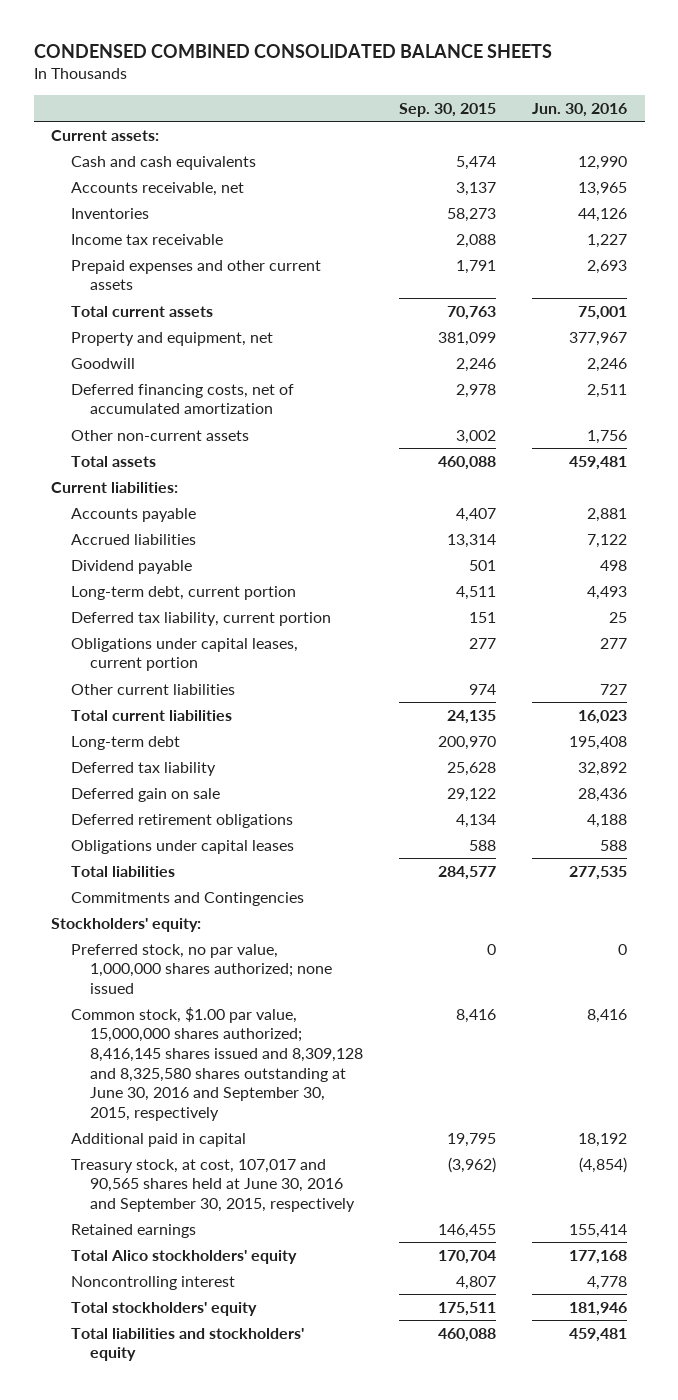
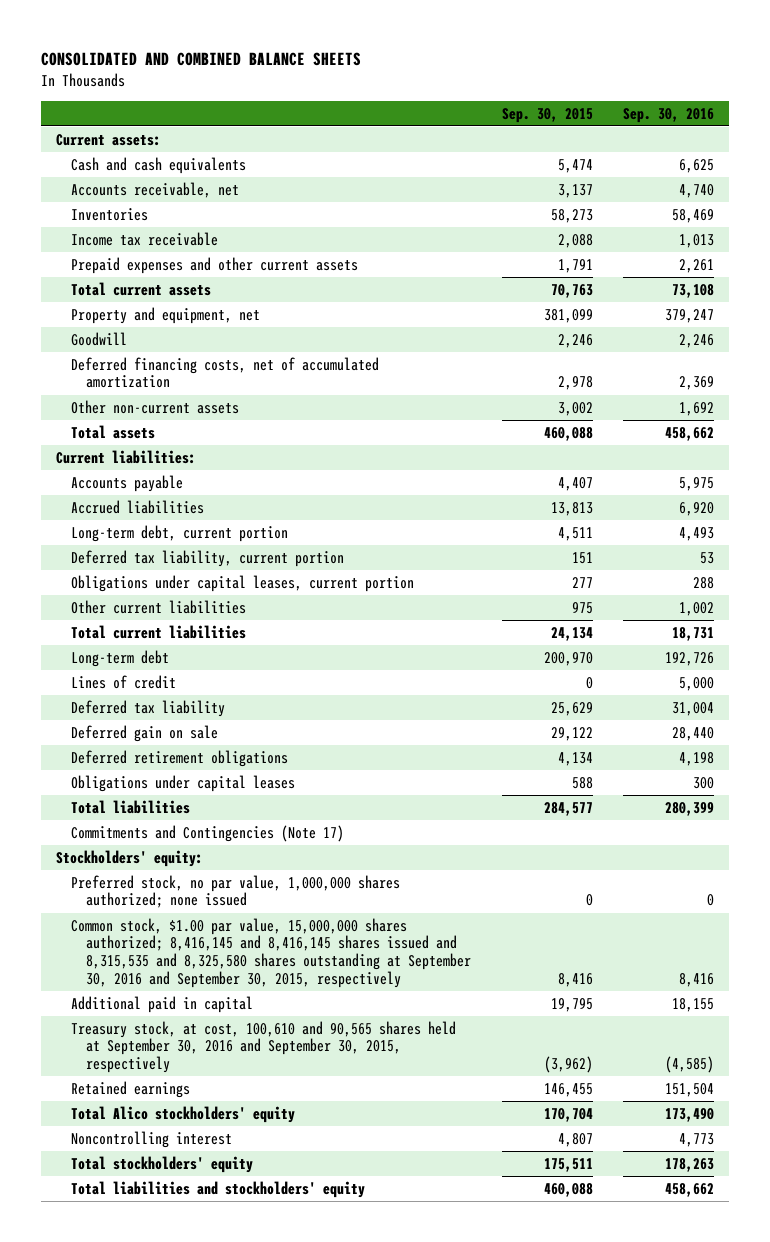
[33,44,552,59] CONDENSED COMBINED CONSOLIDATED BALANCE SHEETS -> [41,51,362,66] CONSOLIDATED AND COMBINED BALANCE SHEETS
[531,102,627,117] Jun. 30, 2016 -> none
none -> [622,107,714,123] Sep. 30, 2016
[70,559,192,574] Dividend payable -> none
[446,533,496,548] 13,314 -> [550,501,593,516] 13,813
[468,683,496,695] 974 -> [571,601,593,614] 975
[446,709,496,724] 24,135 -> [550,626,593,641] 24,134
none -> [71,674,177,689] Lines of credit
[446,761,496,776] 25,628 -> [550,701,593,716] 25,629
[70,891,304,906] Commitments and Contingencies -> [71,824,345,842] Commitments and Contingencies (Note 17)
[70,1006,364,1122] Common stock, $1.00 par value, 15,000,000 shares authorized; 8,416,145 shares issued and 8,309,128 and 8,325,580 shares outstanding at June 30, 2016 and September 30, 2015, respectively -> [71,917,472,988] Common stock, $1.00 par value, 15,000,000 shares authorized; 8,416,145 and 8,416,145 shares issued and 8,315,535 and 8,325,580 shares outstanding at September 30, 2016 and September 30, 2015, respectively
[70,1158,356,1213] Treasury stock, at cost, 107,017 and 90,565 shares held at June 30, 2016 and September 30, 2015, respectively -> [71,1020,457,1074] Treasury stock, at cost, 100,610 and 90,565 shares held at September 30, 2016 and September 30, 2015, respectively

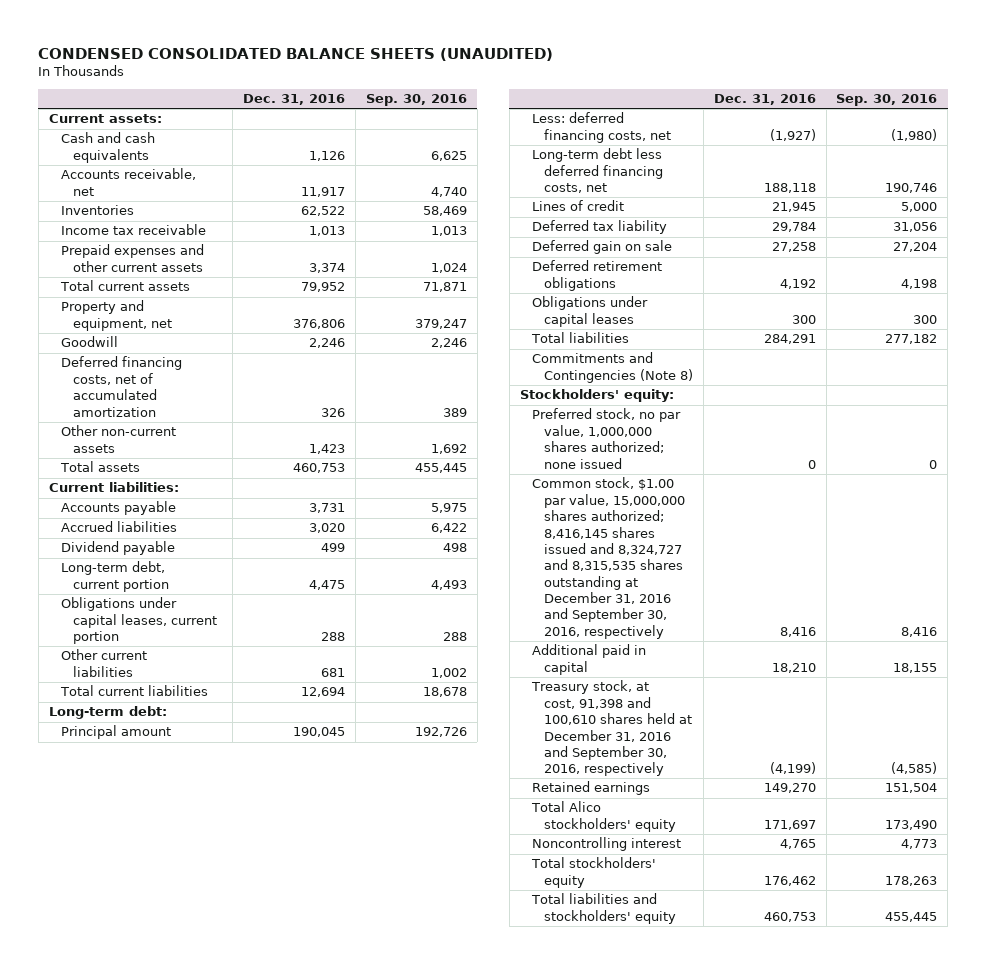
[41,51,362,66] CONSOLIDATED AND COMBINED BALANCE SHEETS -> [38,47,554,61] CONDENSED CONSOLIDATED BALANCE SHEETS (UNAUDITED)
[501,107,593,123] Sep. 30, 2015 -> none
none -> [242,94,345,106] Dec. 31, 2016
[678,258,714,273] 2,261 -> [430,262,467,273] 1,024
[671,283,714,298] 73,108 -> [422,282,467,293] 71,871
[678,376,714,391] 2,369 -> [442,407,467,417] 389
[664,426,714,441] 458,662 -> [414,463,467,474] 455,445
[678,501,714,516] 6,920 -> [430,523,467,534] 6,422
none -> [60,541,175,556] Dividend payable
[71,549,345,567] Deferred tax liability, current portion -> none
[671,626,714,641] 18,731 -> [422,687,467,698] 18,678
none -> [48,706,167,720] Long-term debt:
[71,649,170,667] Long-term debt -> [60,725,171,740] Principal amount
none -> [531,112,671,143] Less: deferred financing costs, net
none -> [531,148,663,194] Long-term debt less deferred financing costs, net
[671,701,714,716] 31,004 -> [893,222,938,233] 31,056
[671,726,714,741] 28,440 -> [893,242,938,253] 27,204
[664,801,714,816] 280,399 -> [885,334,938,345] 277,182
[71,824,345,842] Commitments and Contingencies (Note 17) -> [531,352,693,383] Commitments and Contingencies (Note 8)
[71,917,472,988] Common stock, $1.00 par value, 15,000,000 shares authorized; 8,416,145 and 8,416,145 shares issued and 8,315,535 and 8,325,580 shares outstanding at September 30, 2016 and September 30, 2015, respectively -> [531,477,685,639] Common stock, $1.00 par value, 15,000,000 shares authorized; 8,416,145 shares issued and 8,324,727 and 8,315,535 shares outstanding at December 31, 2016 and September 30, 2016, respectively
[71,1020,457,1074] Treasury stock, at cost, 100,610 and 90,565 shares held at September 30, 2016 and September 30, 2015, respectively -> [530,680,692,777] Treasury stock, at cost, 91,398 and 100,610 shares held at December 31, 2016 and September 30, 2016, respectively
[664,1182,714,1197] 458,662 -> [885,911,938,922] 455,445

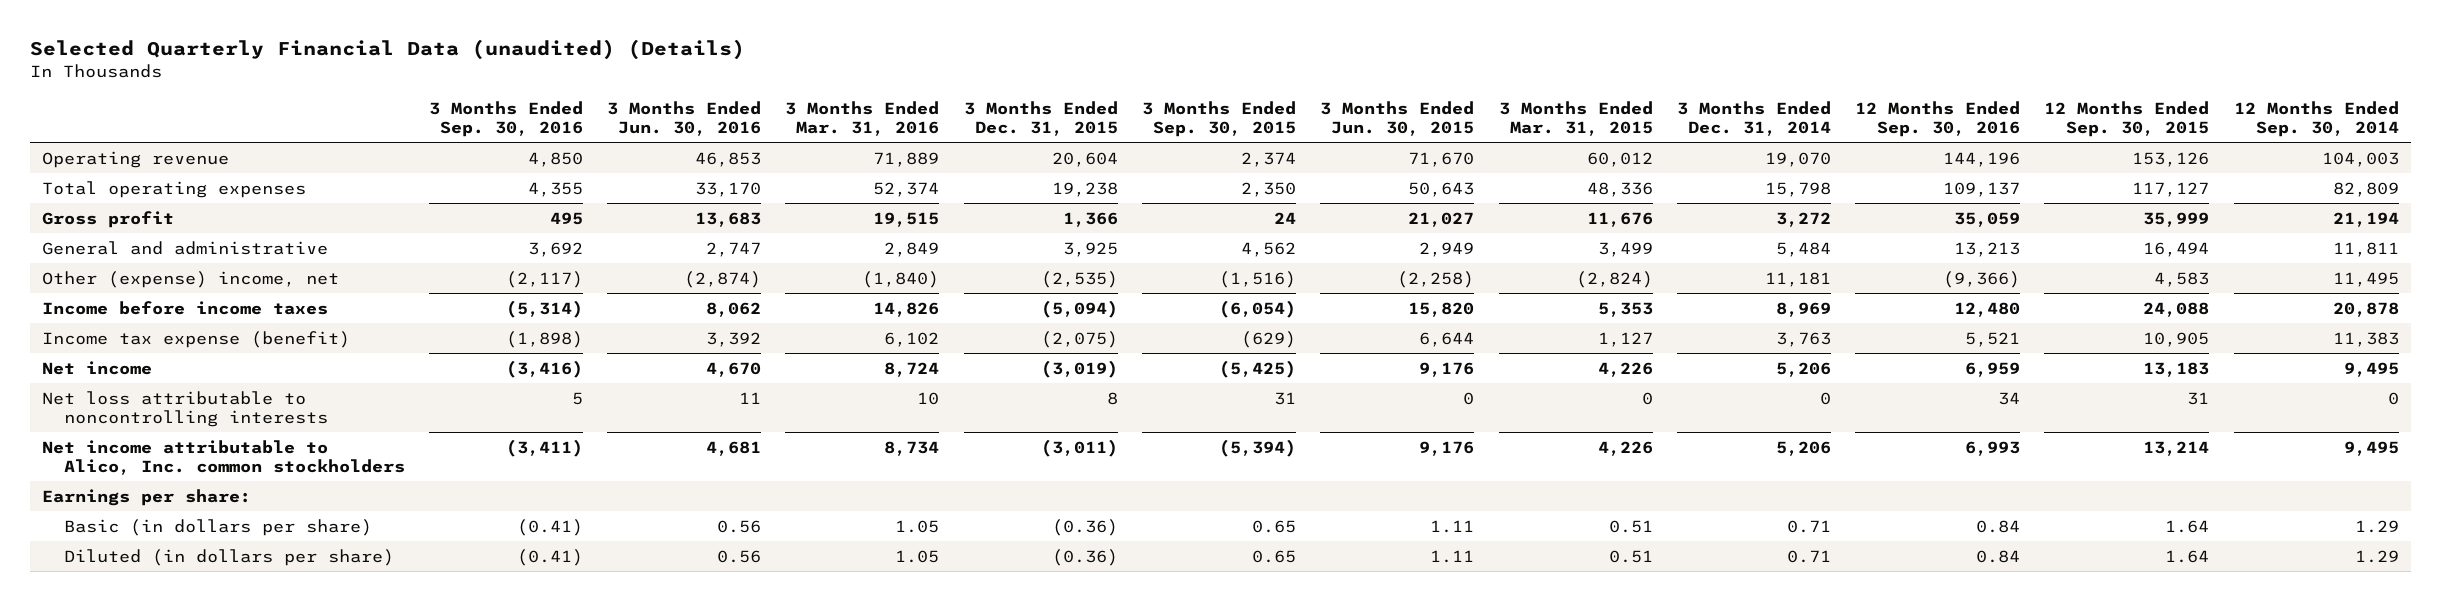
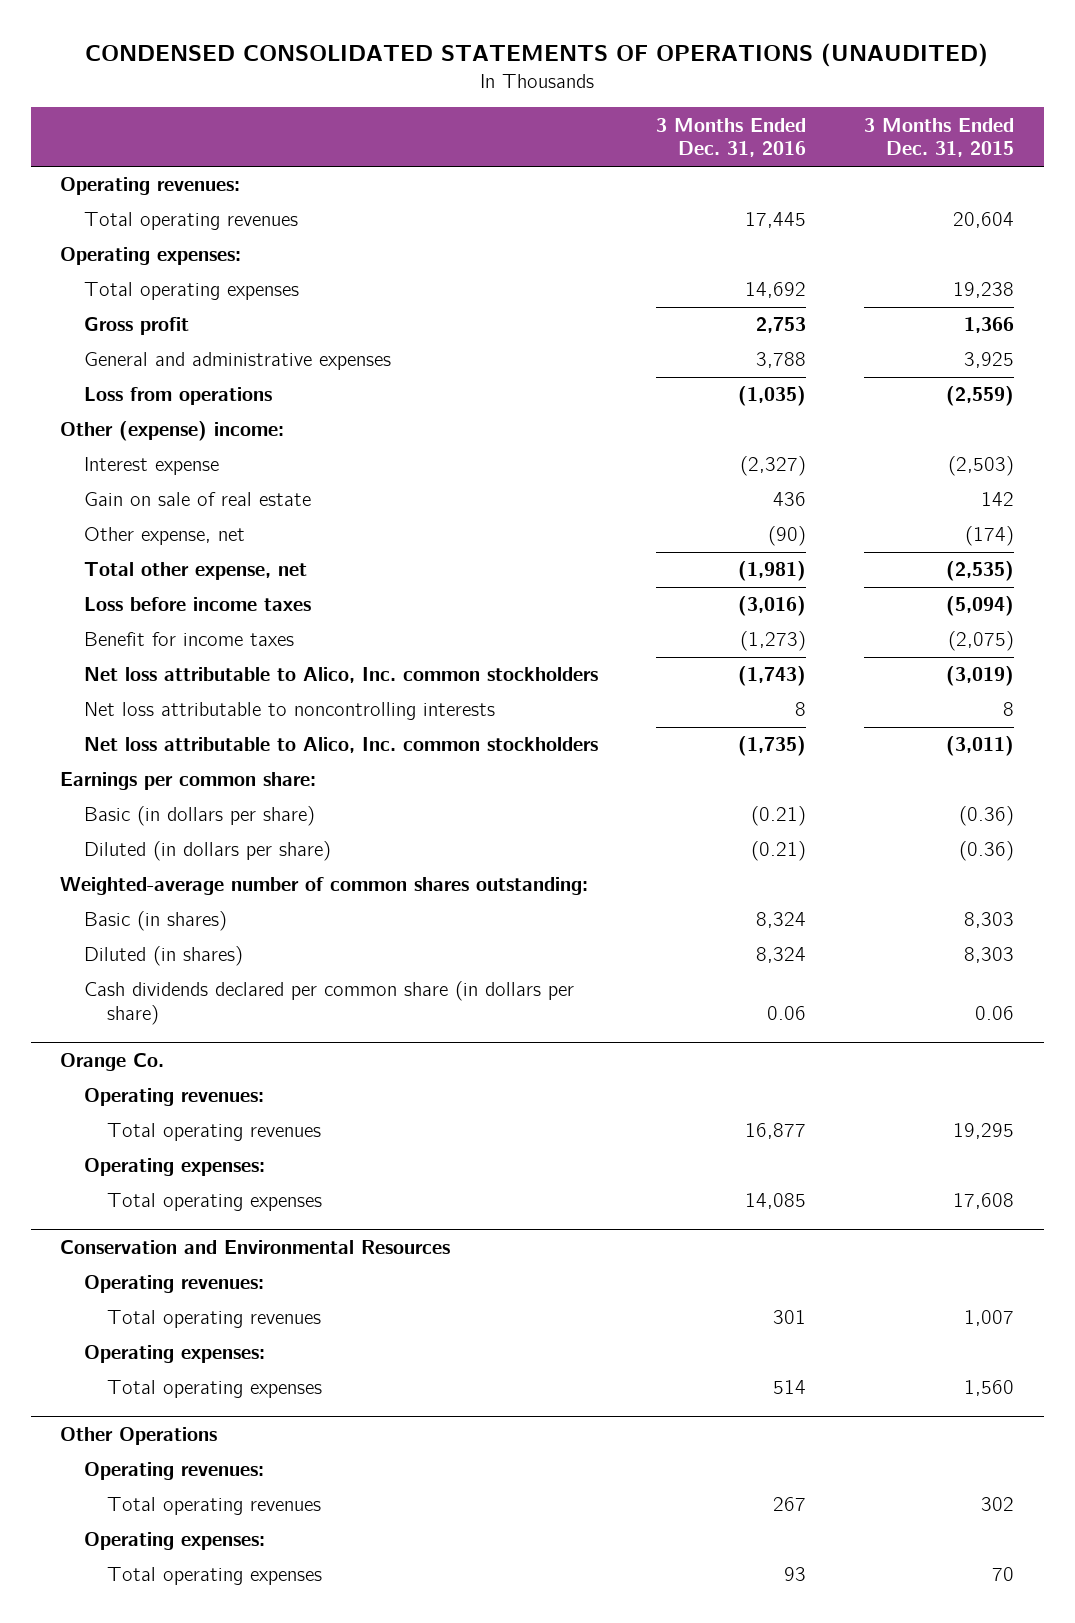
[30,39,746,61] Selected Quarterly Financial Data (unaudited) (Details) -> [85,43,989,68] CONDENSED CONSOLIDATED STATEMENTS OF OPERATIONS (UNAUDITED)
[428,100,583,137] 3 Months Ended Sep. 30, 2016 -> none
[607,100,762,136] 3 Months Ended Jun. 30, 2016 -> none
[785,100,940,136] 3 Months Ended Mar. 31, 2016 -> none
[1141,100,1296,137] 3 Months Ended Sep. 30, 2015 -> none
[1320,100,1475,136] 3 Months Ended Jun. 30, 2015 -> none
[1498,100,1653,136] 3 Months Ended Mar. 31, 2015 -> none
[1676,100,1831,136] 3 Months Ended Dec. 31, 2014 -> none
[1855,100,2021,137] 12 Months Ended Sep. 30, 2016 -> none
[2044,100,2210,137] 12 Months Ended Sep. 30, 2015 -> none
[2233,100,2399,137] 12 Months Ended Sep. 30, 2014 -> none
none -> [656,117,807,158] 3 Months Ended Dec. 31, 2016
none -> [60,177,241,196] Operating revenues:
[42,150,230,168] Operating revenue -> [83,212,298,231] Total operating revenues
none -> [60,247,242,266] Operating expenses:
[42,240,329,255] General and administrative -> [83,352,391,371] General and administrative expenses
none -> [83,387,272,406] Loss from operations
none -> [60,421,285,442] Other (expense) income:
none -> [83,457,219,476] Interest expense
none -> [83,492,311,507] Gain on sale of real estate
none -> [83,527,245,546] Other expense, net
[42,270,340,288] Other (expense) income, net -> [83,562,307,581] Total other expense, net
[42,300,329,315] Income before income taxes -> [83,597,311,612] Loss before income taxes
[42,330,351,348] Income tax expense (benefit) -> [83,632,294,647] Benefit for income taxes
[42,360,153,375] Net income -> [83,667,598,684] Net loss attributable to Alico, Inc. common stockholders
[42,439,405,475] Net income attributable to Alico, Inc. common stockholders -> [83,737,598,754] Net loss attributable to Alico, Inc. common stockholders
[42,488,252,506] Earnings per share: -> [60,772,317,791] Earnings per common share:
none -> [60,877,589,896] Weighted-average number of common shares outstanding:
none -> [83,911,227,932] Basic (in shares)
none -> [83,946,243,967] Diluted (in shares)
none -> [83,981,574,1026] Cash dividends declared per common share (in dollars per share)
none -> [60,1053,165,1072] Orange Co.
none -> [83,1088,264,1107] Operating revenues:
none -> [107,1123,322,1142] Total operating revenues
none -> [83,1158,265,1177] Operating expenses:
none -> [107,1193,323,1212] Total operating expenses
none -> [60,1240,451,1255] Conservation and Environmental Resources
none -> [83,1275,264,1294] Operating revenues:
none -> [107,1310,322,1329] Total operating revenues
none -> [83,1345,265,1364] Operating expenses:
none -> [107,1380,323,1399] Total operating expenses
none -> [60,1427,218,1446] Other Operations
none -> [83,1462,264,1481] Operating revenues:
none -> [107,1497,322,1516] Total operating revenues
none -> [83,1532,265,1551] Operating expenses:
none -> [107,1567,323,1586] Total operating expenses

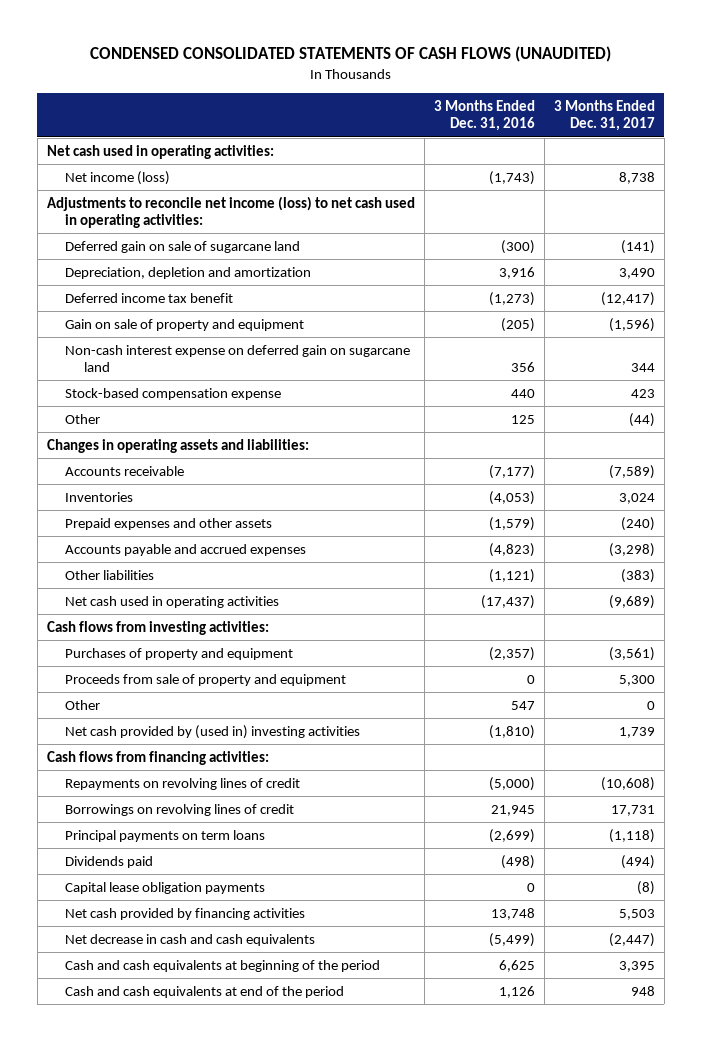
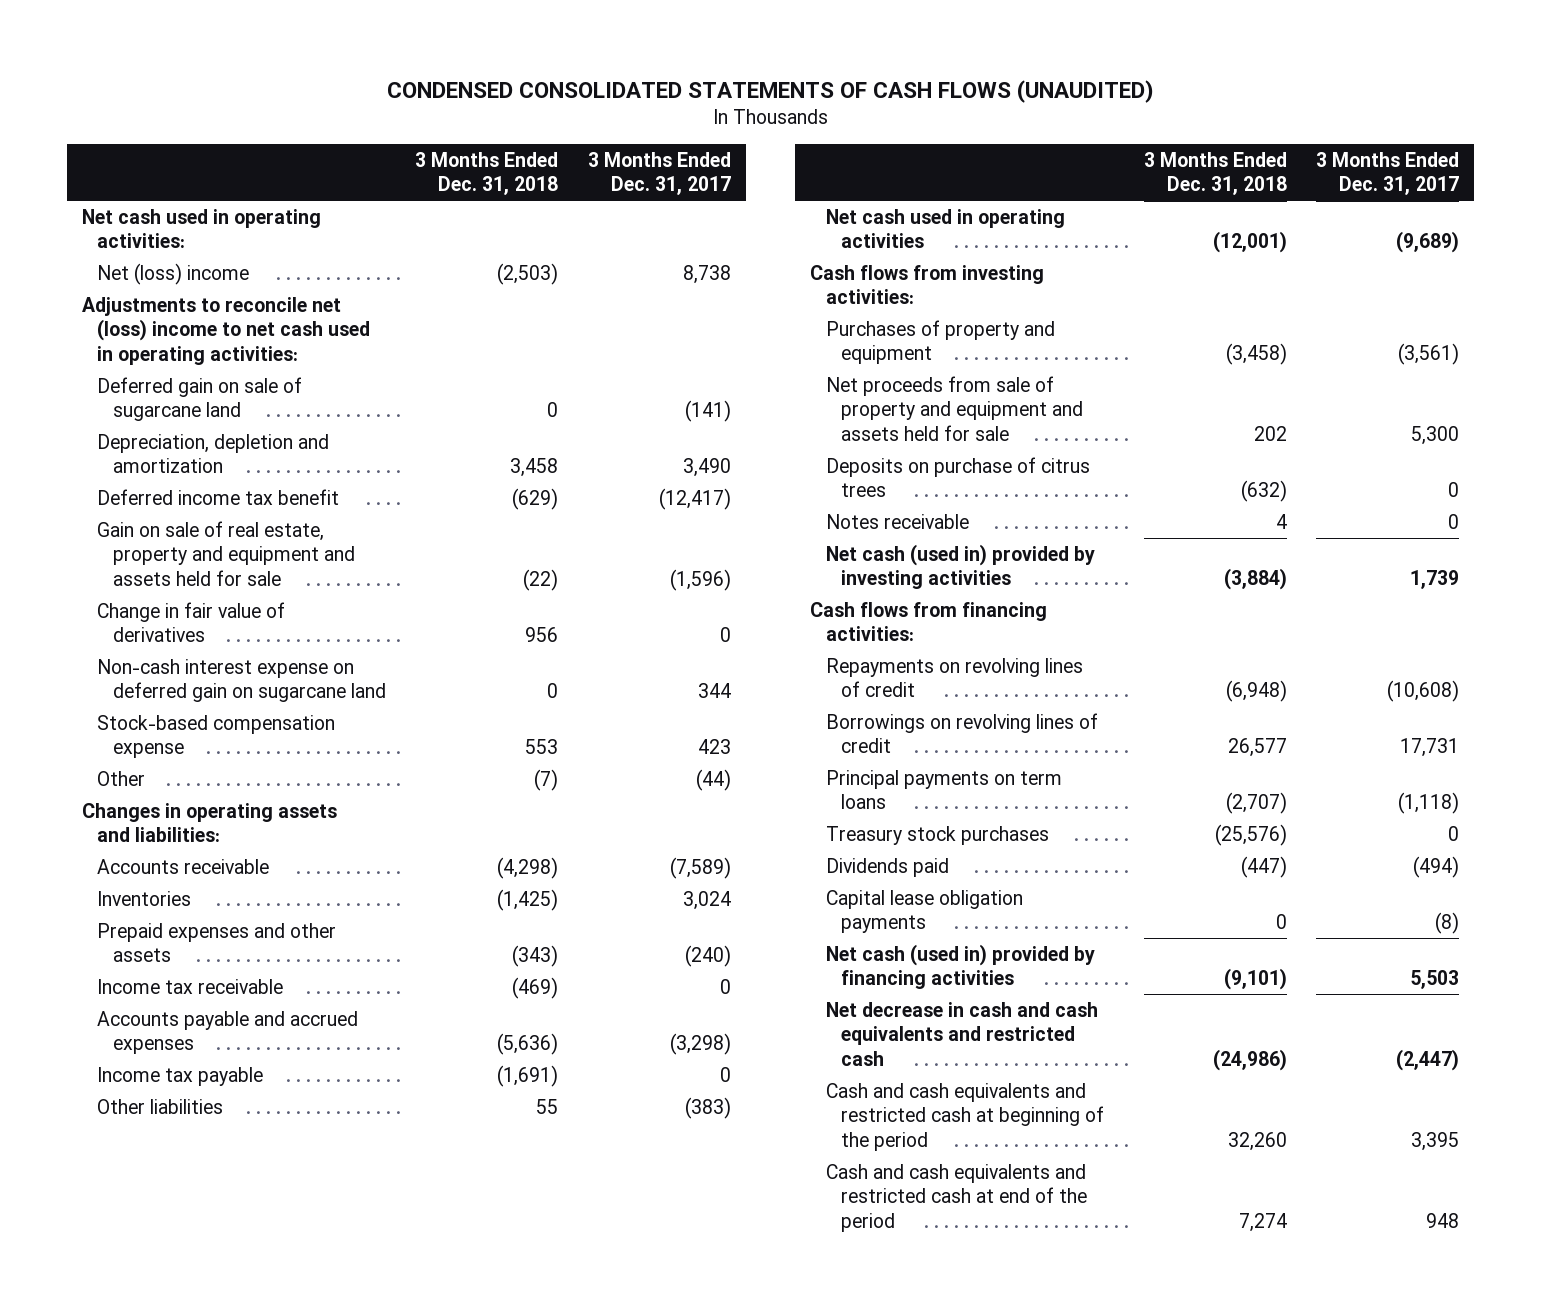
[433,99,535,132] 3 Months Ended Dec. 31, 2016 -> none
none -> [415,151,559,196] 3 Months Ended Dec. 31, 2018
[65,170,171,185] Net income (loss) -> [97,263,250,286] Net (loss) income
[46,195,415,229] Adjustments to reconcile net income (loss) to net cash used in operating activities: -> [81,297,371,365] Adjustments to reconcile net (loss) income to net cash used in operating activities:
[65,318,305,331] Gain on sale of property and equipment -> [97,521,355,586] Gain on sale of real estate, property and equipment and assets held for sale
none -> [97,602,286,643] Change in fair value of derivatives
none -> [97,979,284,995] Income tax receivable
none -> [97,1067,264,1087] Income tax payable
[65,699,101,710] Other -> none
[65,673,347,686] Proceeds from sale of property and equipment -> [825,376,1084,441] Net proceeds from sale of property and equipment and assets held for sale
none -> [825,457,1090,498] Deposits on purchase of citrus trees
none -> [825,514,969,530] Notes receivable
[65,724,361,739] Net cash provided by (used in) investing activities -> [825,544,1095,590] Net cash (used in) provided by investing activities
none -> [825,826,1049,846] Treasury stock purchases
[65,907,306,920] Net cash provided by financing activities -> [825,944,1095,990] Net cash (used in) provided by financing activities
[65,933,316,946] Net decrease in cash and cash equivalents -> [825,1002,1098,1066] Net decrease in cash and cash equivalents and restricted cash
[65,959,381,972] Cash and cash equivalents at beginning of the period -> [825,1083,1105,1151] Cash and cash equivalents and restricted cash at beginning of the period
[65,985,345,998] Cash and cash equivalents at end of the period -> [825,1164,1088,1232] Cash and cash equivalents and restricted cash at end of the period

